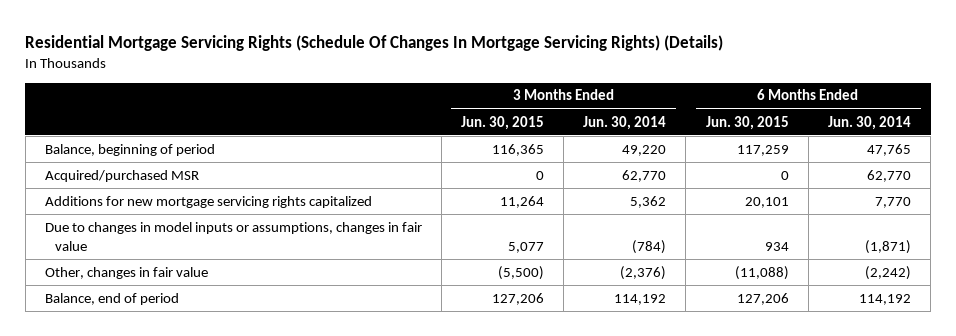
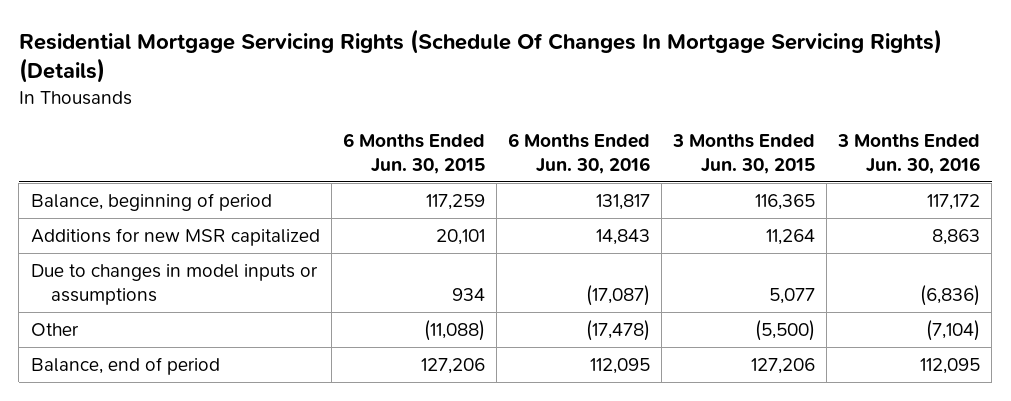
[583,115,667,130] Jun. 30, 2014 -> none
[827,115,911,130] Jun. 30, 2014 -> none
none -> [507,133,650,174] 6 Months Ended Jun. 30, 2016
none -> [836,134,980,174] 3 Months Ended Jun. 30, 2016
[44,169,199,182] Acquired/purchased MSR -> none
[44,195,372,208] Additions for new mortgage servicing rights capitalized -> [30,228,320,247] Additions for new MSR capitalized
[44,221,422,251] Due to changes in model inputs or assumptions, changes in fair value -> [30,264,318,305] Due to changes in model inputs or assumptions
[44,266,208,279] Other, changes in fair value -> [30,323,79,337] Other

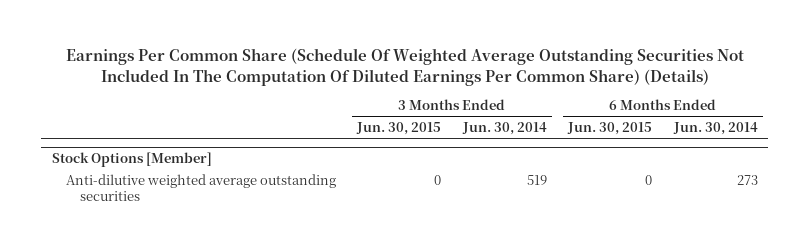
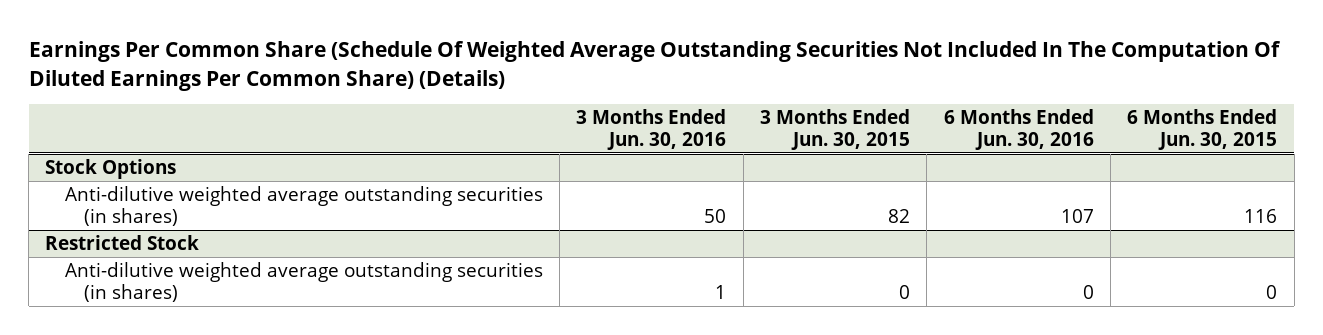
[461,122,547,136] Jun. 30, 2014 -> none
[672,122,758,136] Jun. 30, 2014 -> none
none -> [576,109,727,150] 3 Months Ended Jun. 30, 2016
none -> [943,109,1094,150] 6 Months Ended Jun. 30, 2016
[51,151,212,167] Stock Options [Member] -> [45,159,177,180] Stock Options
[65,173,336,202] Anti-dilutive weighted average outstanding securities -> [64,186,543,226] Anti-dilutive weighted average outstanding securities (in shares)
[434,174,442,185] 0 -> [887,208,910,223] 82
[645,174,653,185] 0 -> [1244,208,1278,223] 116
none -> [45,235,200,251] Restricted Stock
none -> [64,262,543,302] Anti-dilutive weighted average outstanding securities (in shares)

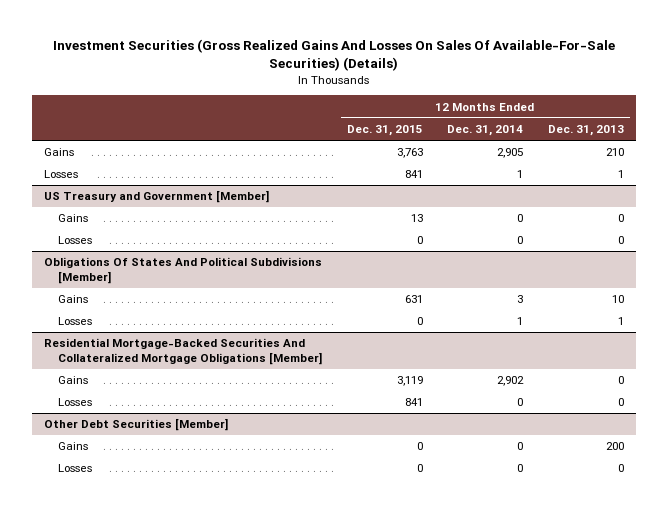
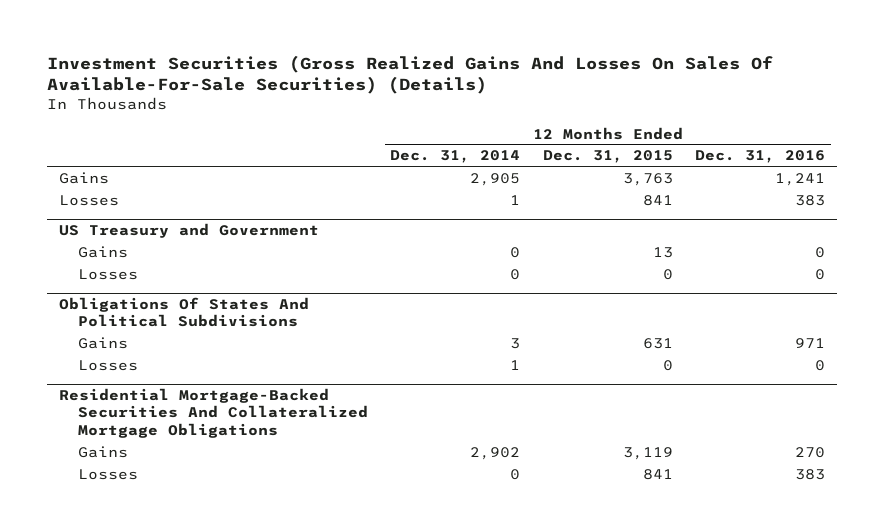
[547,125,624,137] Dec. 31, 2013 -> none
none -> [695,150,826,164] Dec. 31, 2016
[44,190,270,204] US Treasury and Government [Member] -> [58,223,319,239] US Treasury and Government
[44,257,323,284] Obligations Of States And Political Subdivisions [Member] -> [58,297,309,328] Obligations Of States And Political Subdivisions
[44,338,323,365] Residential Mortgage-Backed Securities And Collateralized Mortgage Obligations [Member] -> [58,388,368,438] Residential Mortgage-Backed Securities And Collateralized Mortgage Obligations
[44,418,229,432] Other Debt Securities [Member] -> none
[58,442,89,451] Gains -> none
[58,464,93,473] Losses -> none

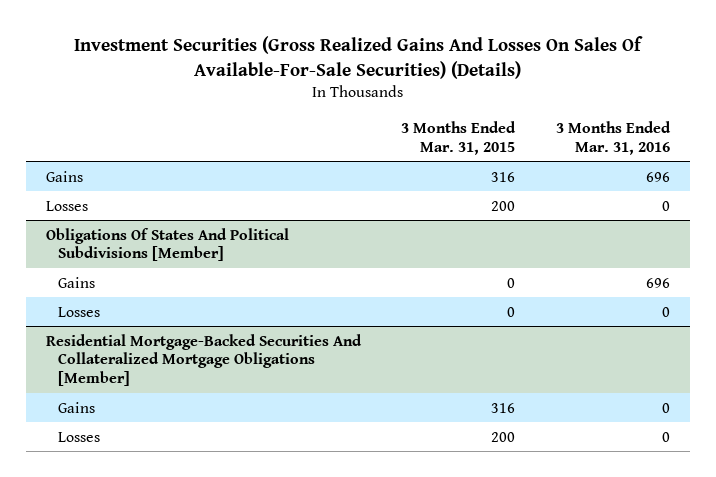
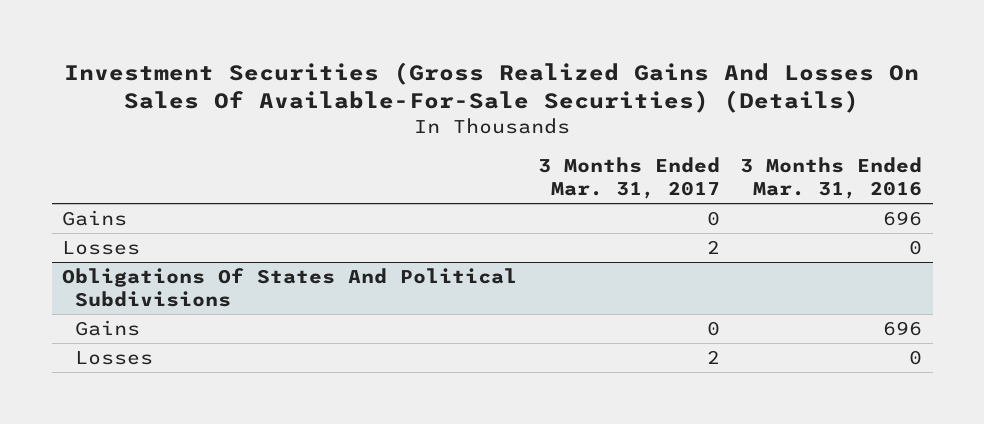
[401,121,517,155] 3 Months Ended Mar. 31, 2015 -> none
none -> [537,157,720,200] 3 Months Ended Mar. 31, 2017
[46,227,290,262] Obligations Of States And Political Subdivisions [Member] -> [61,267,517,308] Obligations Of States And Political Subdivisions
[46,333,363,386] Residential Mortgage-Backed Securities And Collateralized Mortgage Obligations [Member] -> none
[57,401,95,413] Gains -> none
[57,431,100,442] Losses -> none

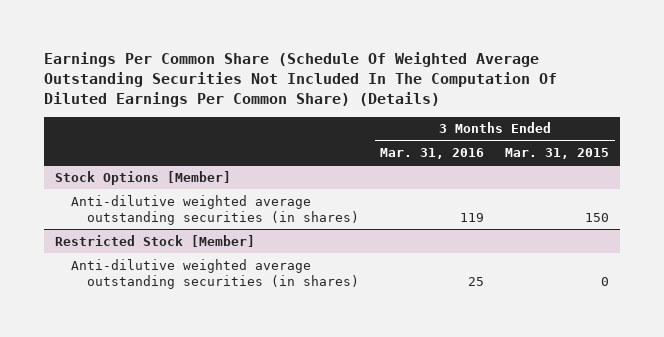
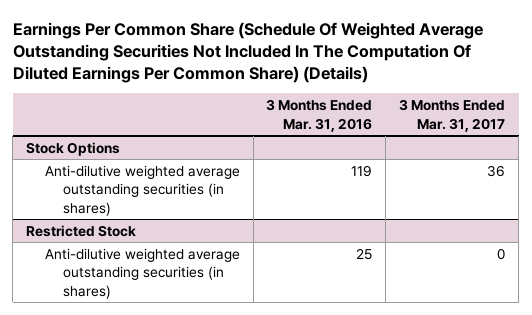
[505,148,610,160] Mar. 31, 2015 -> none
none -> [399,99,506,132] 3 Months Ended Mar. 31, 2017
[54,170,231,185] Stock Options [Member] -> [26,141,121,156] Stock Options
[54,234,255,247] Restricted Stock [Member] -> [26,224,137,237] Restricted Stock

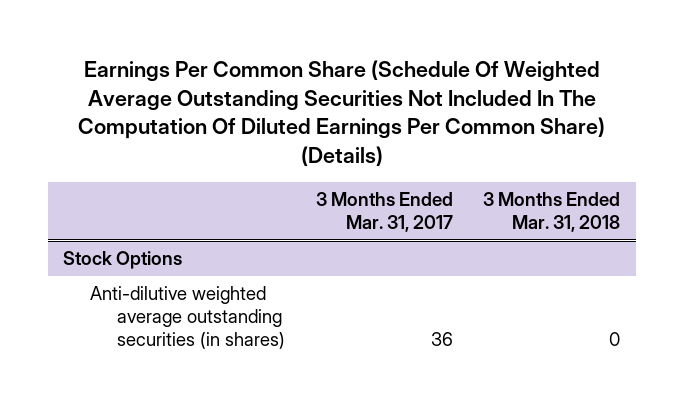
[266,99,373,132] 3 Months Ended Mar. 31, 2016 -> none
none -> [483,192,621,232] 3 Months Ended Mar. 31, 2018
[26,224,137,237] Restricted Stock -> none
[44,247,240,299] Anti-dilutive weighted average outstanding securities (in shares) -> none

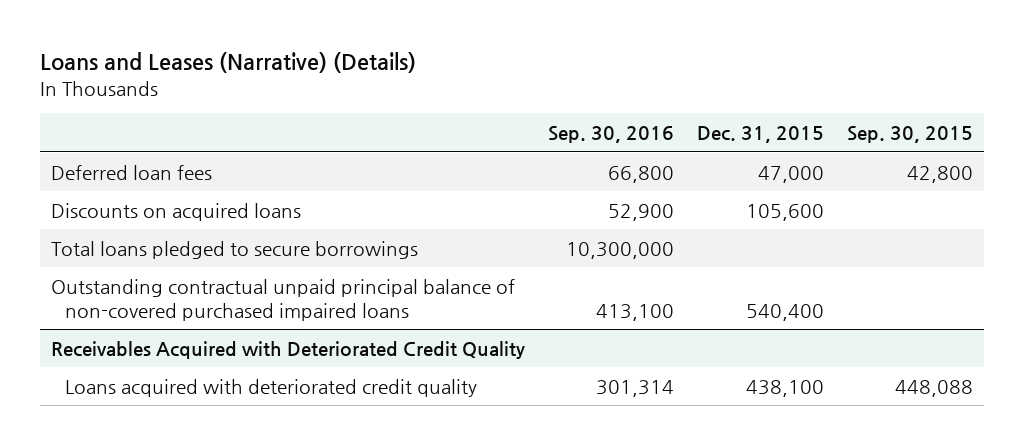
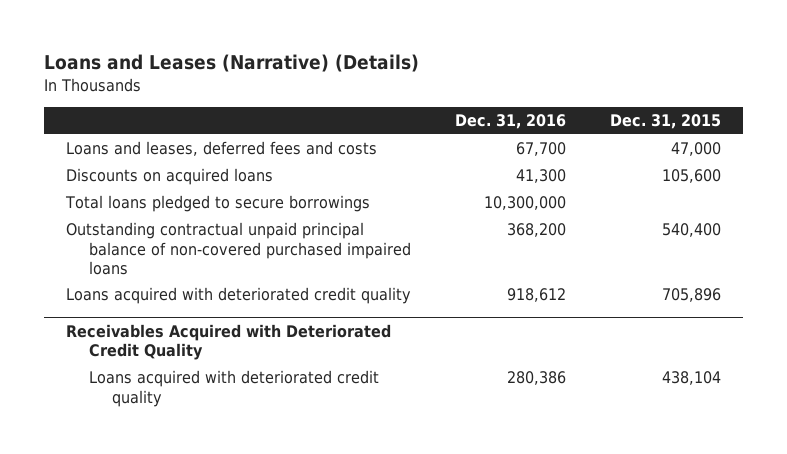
[548,126,675,144] Sep. 30, 2016 -> none
[846,126,973,144] Sep. 30, 2015 -> none
none -> [454,114,566,130] Dec. 31, 2016
[51,164,213,180] Deferred loan fees -> [65,141,377,157] Loans and leases, deferred fees and costs
none -> [65,287,411,305] Loans acquired with deteriorated credit quality
[745,379,824,397] 438,100 -> [661,371,721,386] 438,104

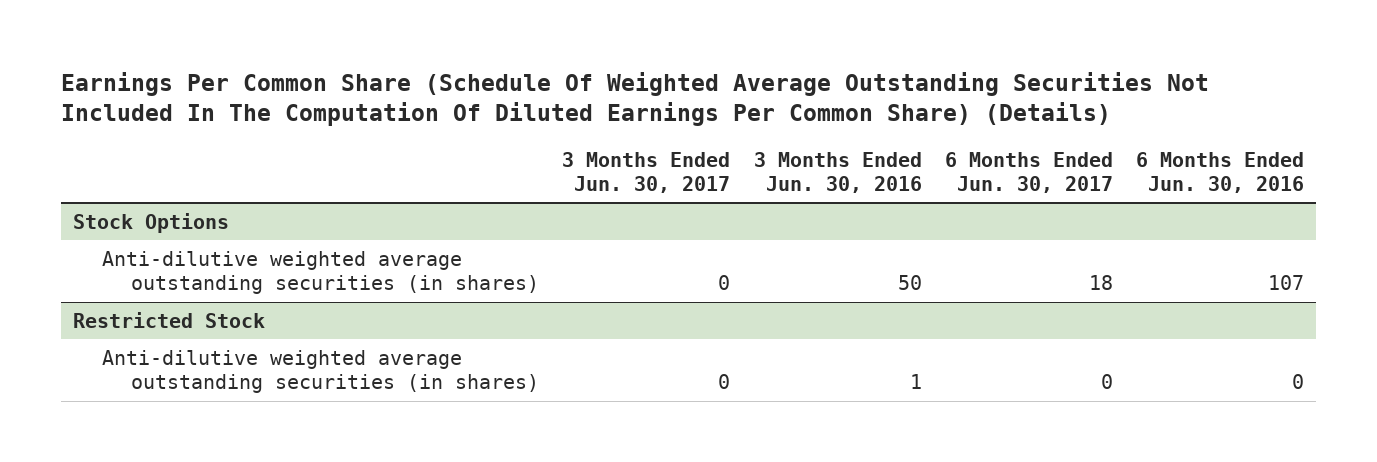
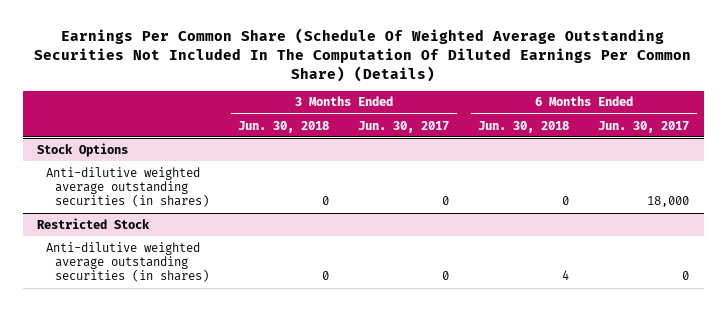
[753,151,922,193] 3 Months Ended Jun. 30, 2016 -> none
[1136,151,1305,193] 6 Months Ended Jun. 30, 2016 -> none
none -> [238,120,330,133] Jun. 30, 2018
none -> [478,120,570,133] Jun. 30, 2018
[1089,275,1114,291] 18 -> [647,196,690,208] 18,000

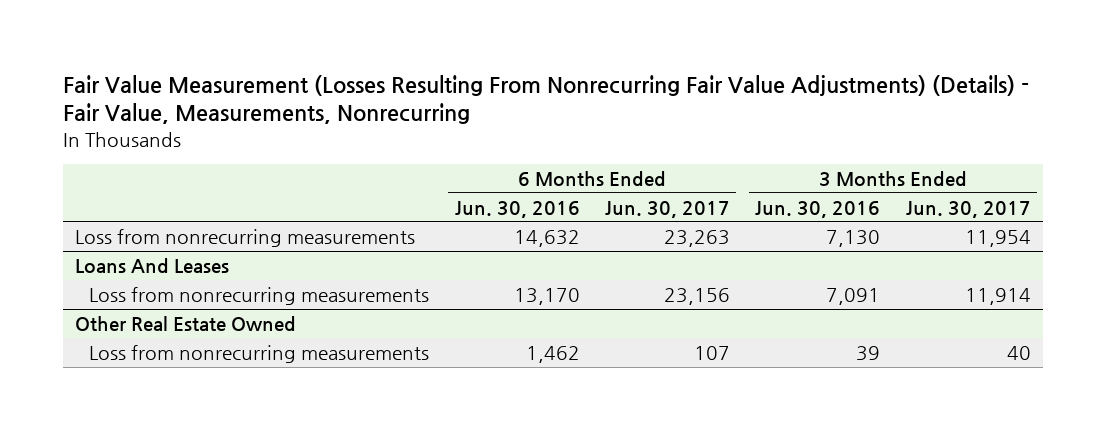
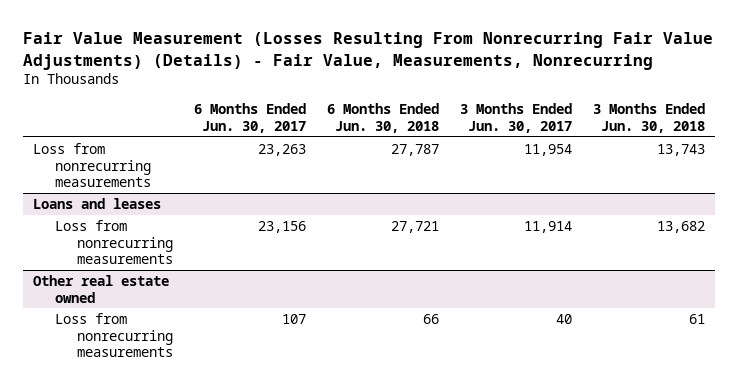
[454,200,580,218] Jun. 30, 2016 -> none
[755,200,881,218] Jun. 30, 2016 -> none
none -> [326,103,439,133] 6 Months Ended Jun. 30, 2018
none -> [592,103,705,133] 3 Months Ended Jun. 30, 2018
[75,257,230,273] Loans And Leases -> [32,197,161,209] Loans and leases
[75,315,297,331] Other Real Estate Owned -> [32,274,169,303] Other real estate owned

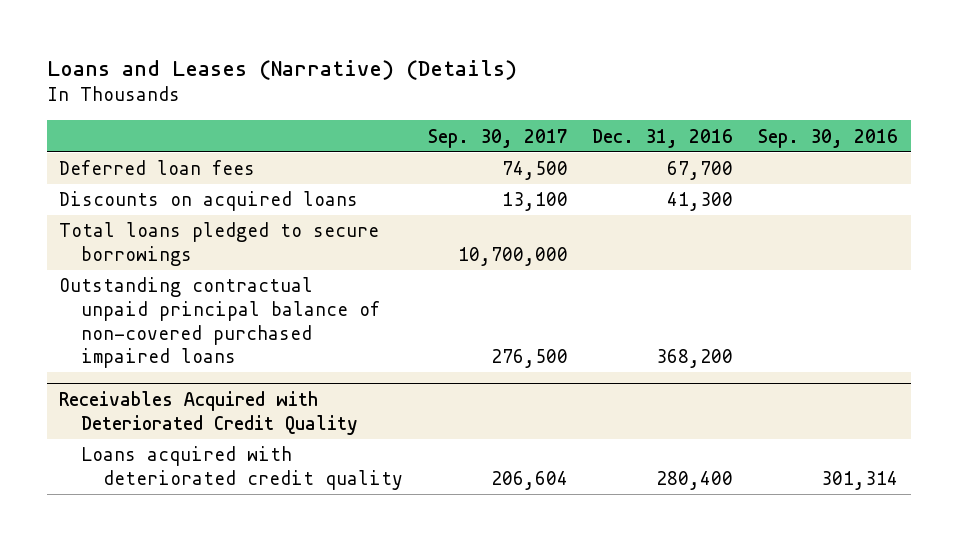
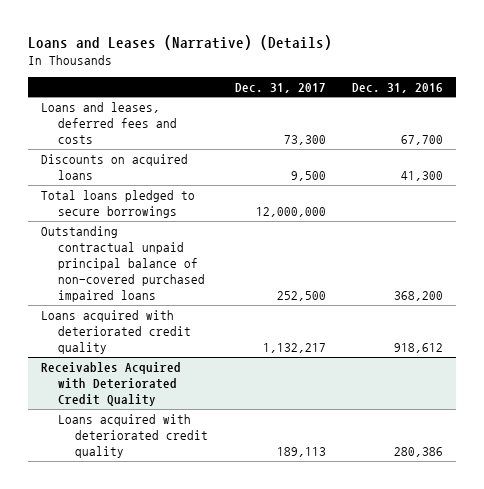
[427,128,568,148] Sep. 30, 2017 -> none
[758,128,899,148] Sep. 30, 2016 -> none
none -> [234,82,326,93] Dec. 31, 2017
[58,160,255,176] Deferred loan fees -> [40,101,178,144] Loans and leases, deferred fees and costs
none -> [40,309,192,354] Loans acquired with deteriorated credit quality
[656,470,734,490] 280,400 -> [394,446,444,457] 280,386

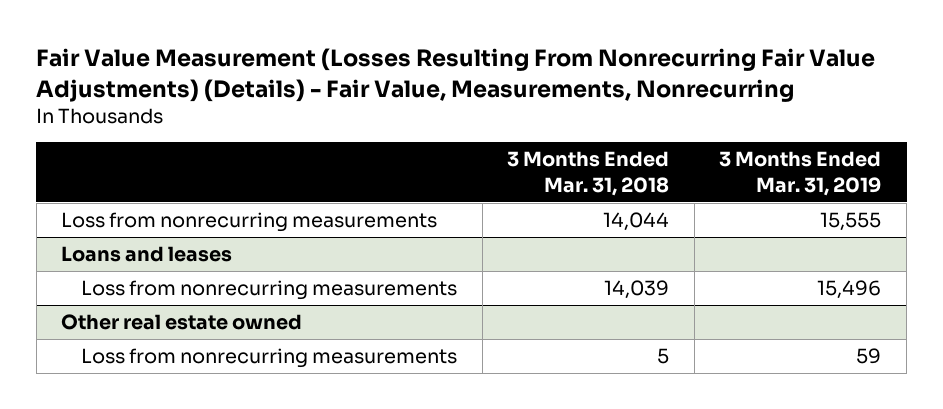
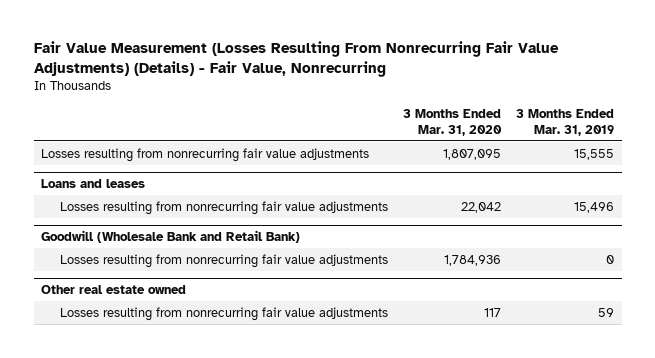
[36,48,876,102] Fair Value Measurement (Losses Resulting From Nonrecurring Fair Value Adjustments) (Details) - Fair Value, Measurements, Nonrecurring -> [33,41,559,77] Fair Value Measurement (Losses Resulting From Nonrecurring Fair Value Adjustments) (Details) - Fair Value, Nonrecurring
[507,151,670,196] 3 Months Ended Mar. 31, 2018 -> none
none -> [402,108,502,136] 3 Months Ended Mar. 31, 2020
[61,212,438,233] Loss from nonrecurring measurements -> [41,147,370,162] Losses resulting from nonrecurring fair value adjustments
[80,280,457,301] Loss from nonrecurring measurements -> [59,200,388,215] Losses resulting from nonrecurring fair value adjustments
none -> [41,230,301,244] Goodwill (Wholesale Bank and Retail Bank)
none -> [59,253,388,268] Losses resulting from nonrecurring fair value adjustments
[80,348,457,369] Loss from nonrecurring measurements -> [59,306,388,321] Losses resulting from nonrecurring fair value adjustments

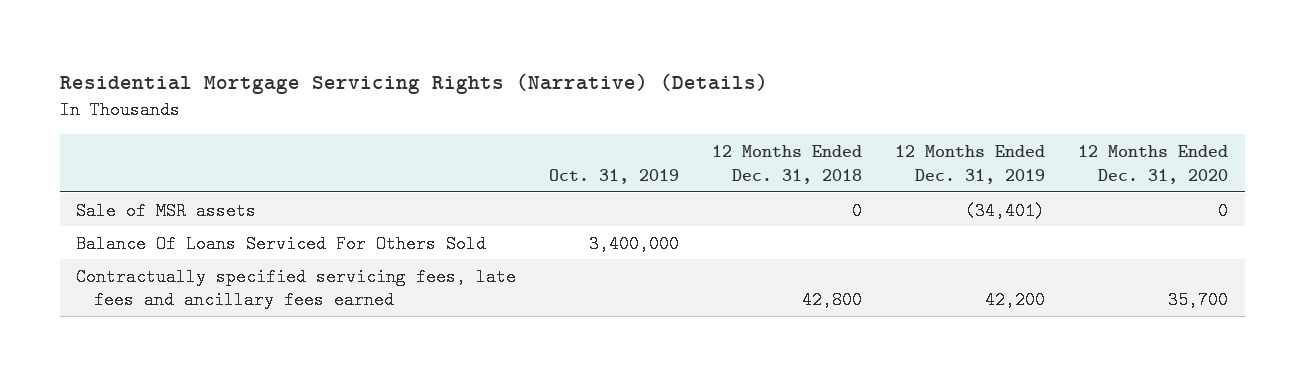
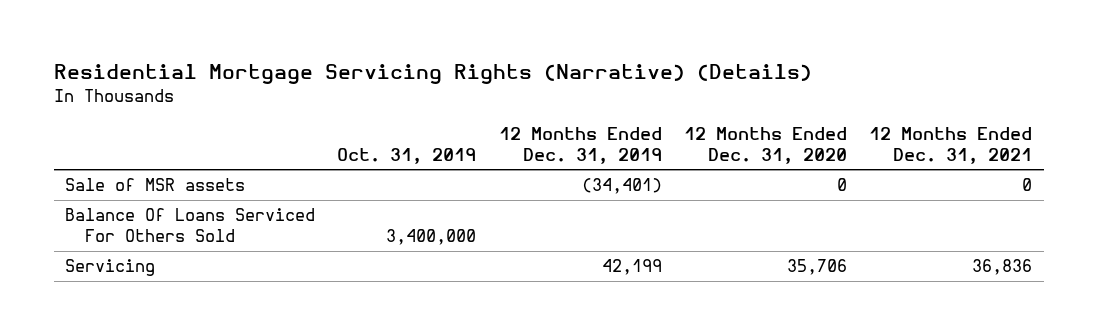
[712,144,863,184] 12 Months Ended Dec. 31, 2018 -> none
none -> [869,126,1033,164] 12 Months Ended Dec. 31, 2021
[76,267,517,310] Contractually specified servicing fees, late fees and ancillary fees earned -> none
none -> [64,259,155,277] Servicing

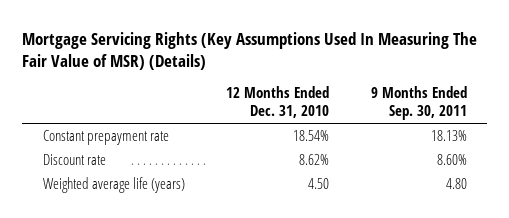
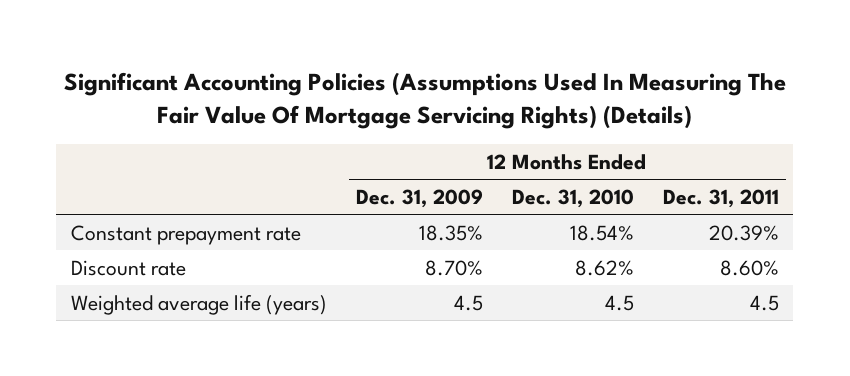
[22,31,478,70] Mortgage Servicing Rights (Key Assumptions Used In Measuring The Fair Value of MSR) (Details) -> [63,71,786,129] Significant Accounting Policies (Assumptions Used In Measuring The Fair Value Of Mortgage Servicing Rights) (Details)
[370,86,467,121] 9 Months Ended Sep. 30, 2011 -> none
none -> [355,188,483,208] Dec. 31, 2009
none -> [662,188,779,208] Dec. 31, 2011
[308,178,330,190] 4.50 -> [604,294,634,311] 4.5

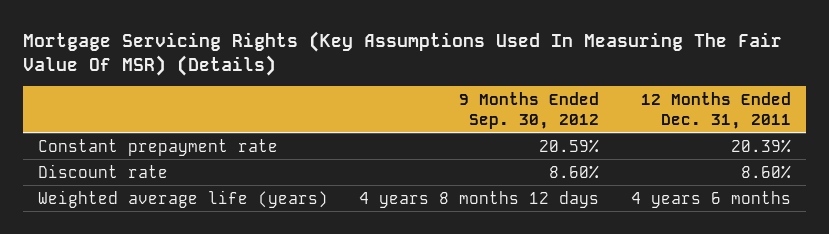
[63,71,786,129] Significant Accounting Policies (Assumptions Used In Measuring The Fair Value Of Mortgage Servicing Rights) (Details) -> [22,30,782,76] Mortgage Servicing Rights (Key Assumptions Used In Measuring The Fair Value Of MSR) (Details)
[355,188,483,208] Dec. 31, 2009 -> none
[511,188,634,208] Dec. 31, 2010 -> none
none -> [459,91,600,129] 9 Months Ended Sep. 30, 2012
[749,294,779,311] 4.5 -> [630,190,791,208] 4 years 6 months

